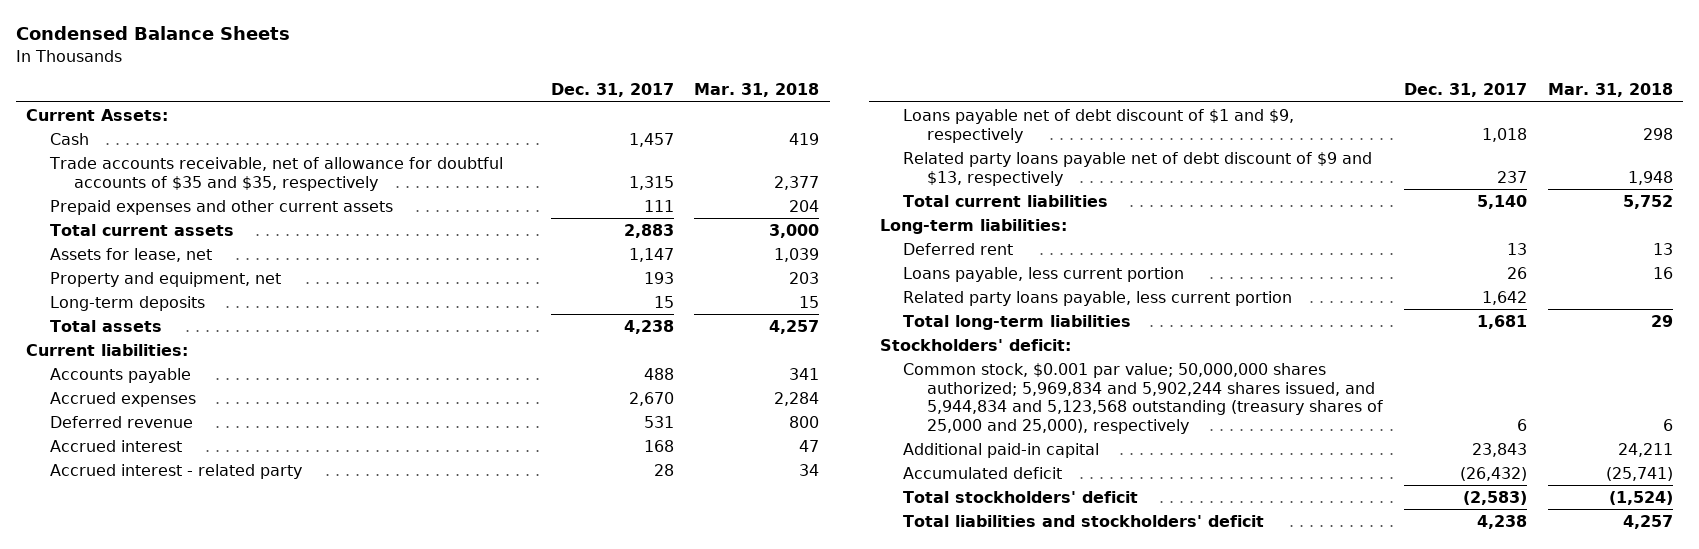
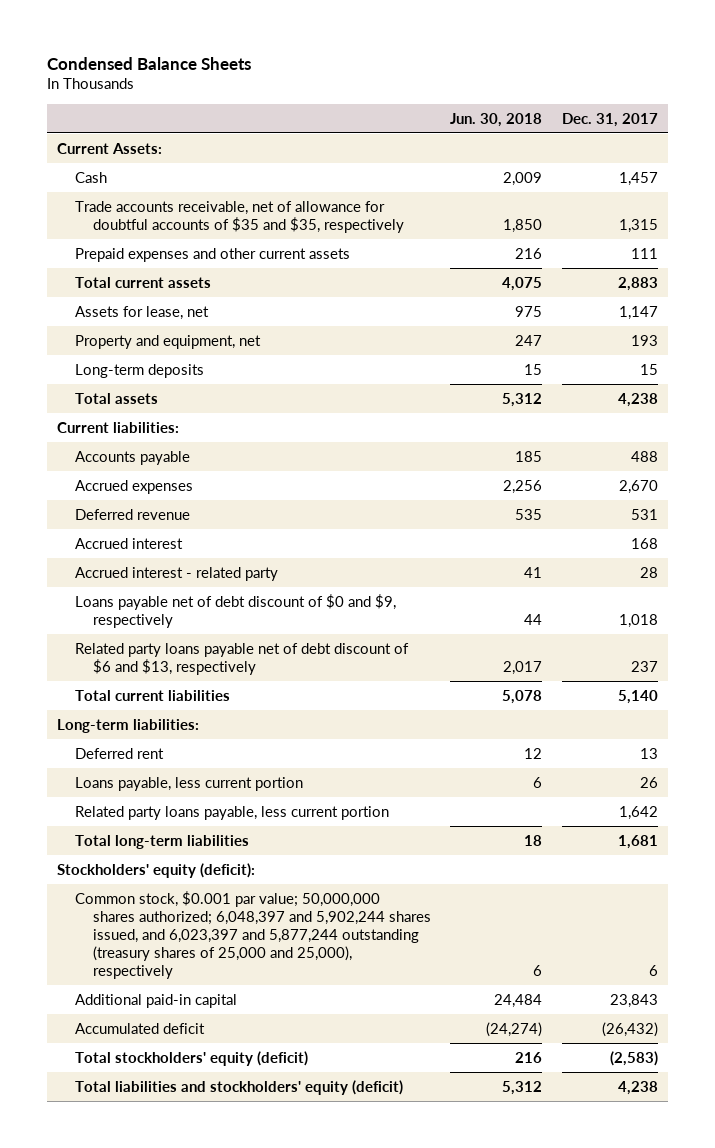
[694,83,820,98] Mar. 31, 2018 -> none
none -> [450,112,543,127] Jun. 30, 2018
[903,108,1295,143] Loans payable net of debt discount of $1 and $9, respectively -> [74,593,396,628] Loans payable net of debt discount of $0 and $9, respectively
[903,151,1373,186] Related party loans payable net of debt discount of $9 and $13, respectively -> [74,642,409,675] Related party loans payable net of debt discount of $6 and $13, respectively
[879,338,1071,351] Stockholders' deficit: -> [57,862,256,878] Stockholders' equity (deficit):
[903,362,1384,435] Common stock, $0.001 par value; 50,000,000 shares authorized; 5,969,834 and 5,902,244 shares issued, and 5,944,834 and 5,123,568 outstanding (treasury shares of 25,000 and 25,000), respectively -> [74,890,431,979] Common stock, $0.001 par value; 50,000,000 shares authorized; 6,048,397 and 5,902,244 shares issued, and 6,023,397 and 5,877,244 outstanding (treasury shares of 25,000 and 25,000), respectively
[903,490,1139,503] Total stockholders' deficit -> [74,1050,308,1066] Total stockholders' equity (deficit)
[903,514,1265,527] Total liabilities and stockholders' deficit -> [74,1079,403,1095] Total liabilities and stockholders' equity (deficit)

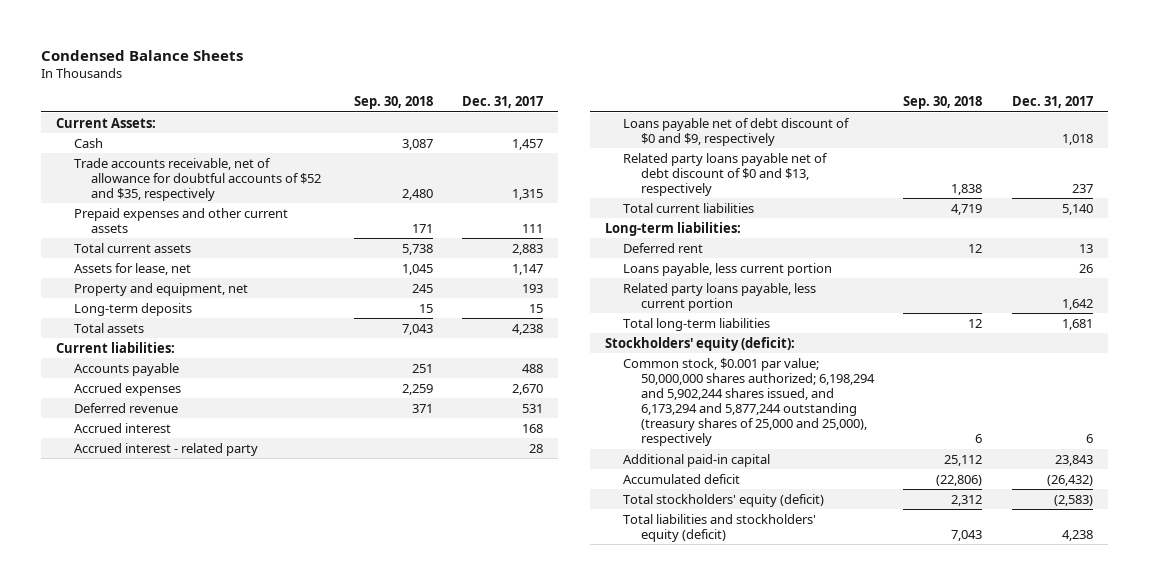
[450,112,543,127] Jun. 30, 2018 -> none
none -> [353,96,433,110] Sep. 30, 2018
[74,200,404,233] Trade accounts receivable, net of allowance for doubtful accounts of $35 and $35, respectively -> [73,157,322,201] Trade accounts receivable, net of allowance for doubtful accounts of $52 and $35, respectively
[74,642,409,675] Related party loans payable net of debt discount of $6 and $13, respectively -> [623,152,829,196] Related party loans payable net of debt discount of $0 and $13, respectively
[74,890,431,979] Common stock, $0.001 par value; 50,000,000 shares authorized; 6,048,397 and 5,902,244 shares issued, and 6,023,397 and 5,877,244 outstanding (treasury shares of 25,000 and 25,000), respectively -> [623,357,875,447] Common stock, $0.001 par value; 50,000,000 shares authorized; 6,198,294 and 5,902,244 shares issued, and 6,173,294 and 5,877,244 outstanding (treasury shares of 25,000 and 25,000), respectively

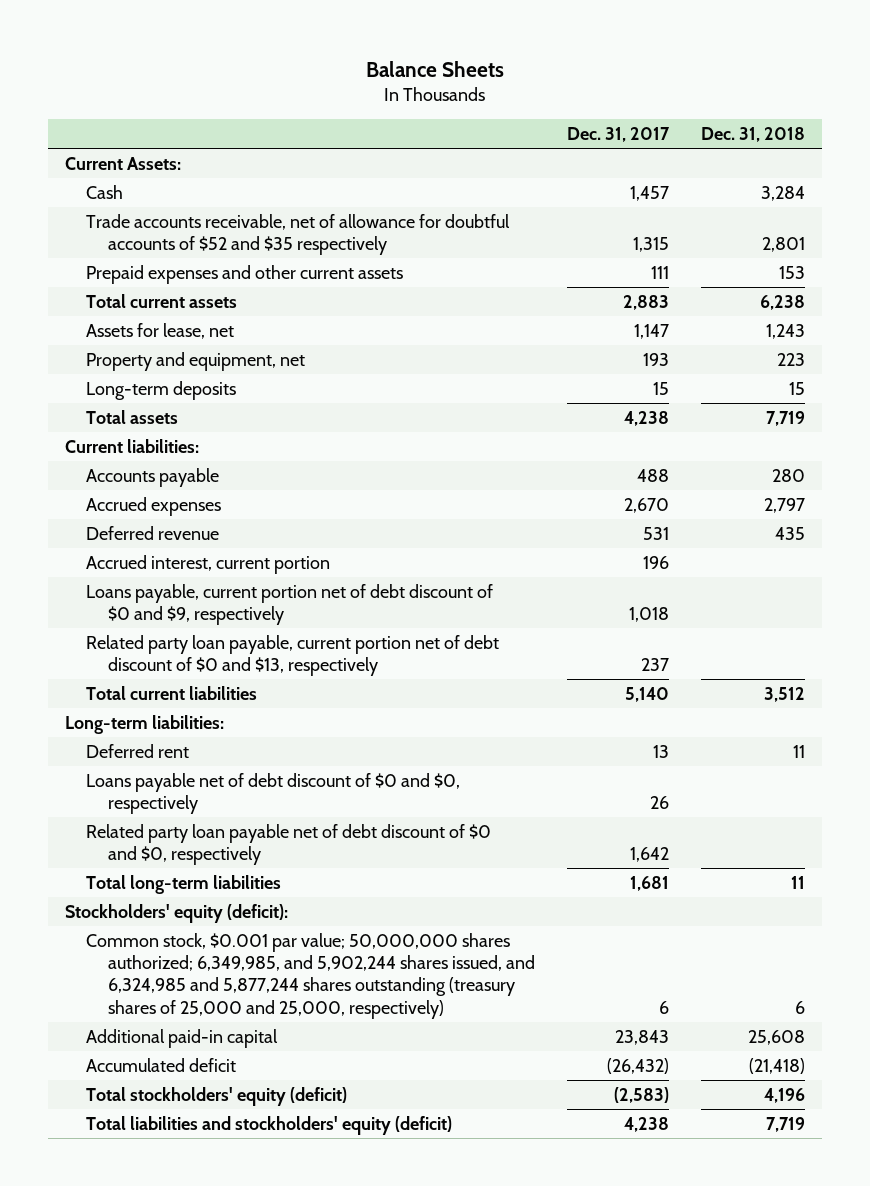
[41,50,244,62] Condensed Balance Sheets -> [366,60,505,77] Balance Sheets
[353,96,433,110] Sep. 30, 2018 -> none
none -> [701,126,806,142] Dec. 31, 2018
[73,157,322,201] Trade accounts receivable, net of allowance for doubtful accounts of $52 and $35, respectively -> [86,213,511,256] Trade accounts receivable, net of allowance for doubtful accounts of $52 and $35 respectively
[73,442,258,456] Accrued interest - related party -> none
[73,422,171,433] Accrued interest -> [86,554,331,574] Accrued interest, current portion
[522,423,544,433] 168 -> [643,555,670,569] 196
[623,117,851,146] Loans payable net of debt discount of $0 and $9, respectively -> [86,583,494,626] Loans payable, current portion net of debt discount of $0 and $9, respectively
[623,152,829,196] Related party loans payable net of debt discount of $0 and $13, respectively -> [86,634,500,677] Related party loan payable, current portion net of debt discount of $0 and $13, respectively
[623,262,833,276] Loans payable, less current portion -> [86,772,461,815] Loans payable net of debt discount of $0 and $0, respectively
[623,282,817,311] Related party loans payable, less current portion -> [86,823,492,866] Related party loan payable net of debt discount of $0 and $0, respectively
[623,357,875,447] Common stock, $0.001 par value; 50,000,000 shares authorized; 6,198,294 and 5,902,244 shares issued, and 6,173,294 and 5,877,244 outstanding (treasury shares of 25,000 and 25,000), respectively -> [86,932,535,1019] Common stock, $0.001 par value; 50,000,000 shares authorized; 6,349,985, and 5,902,244 shares issued, and 6,324,985 and 5,877,244 shares outstanding (treasury shares of 25,000 and 25,000, respectively)

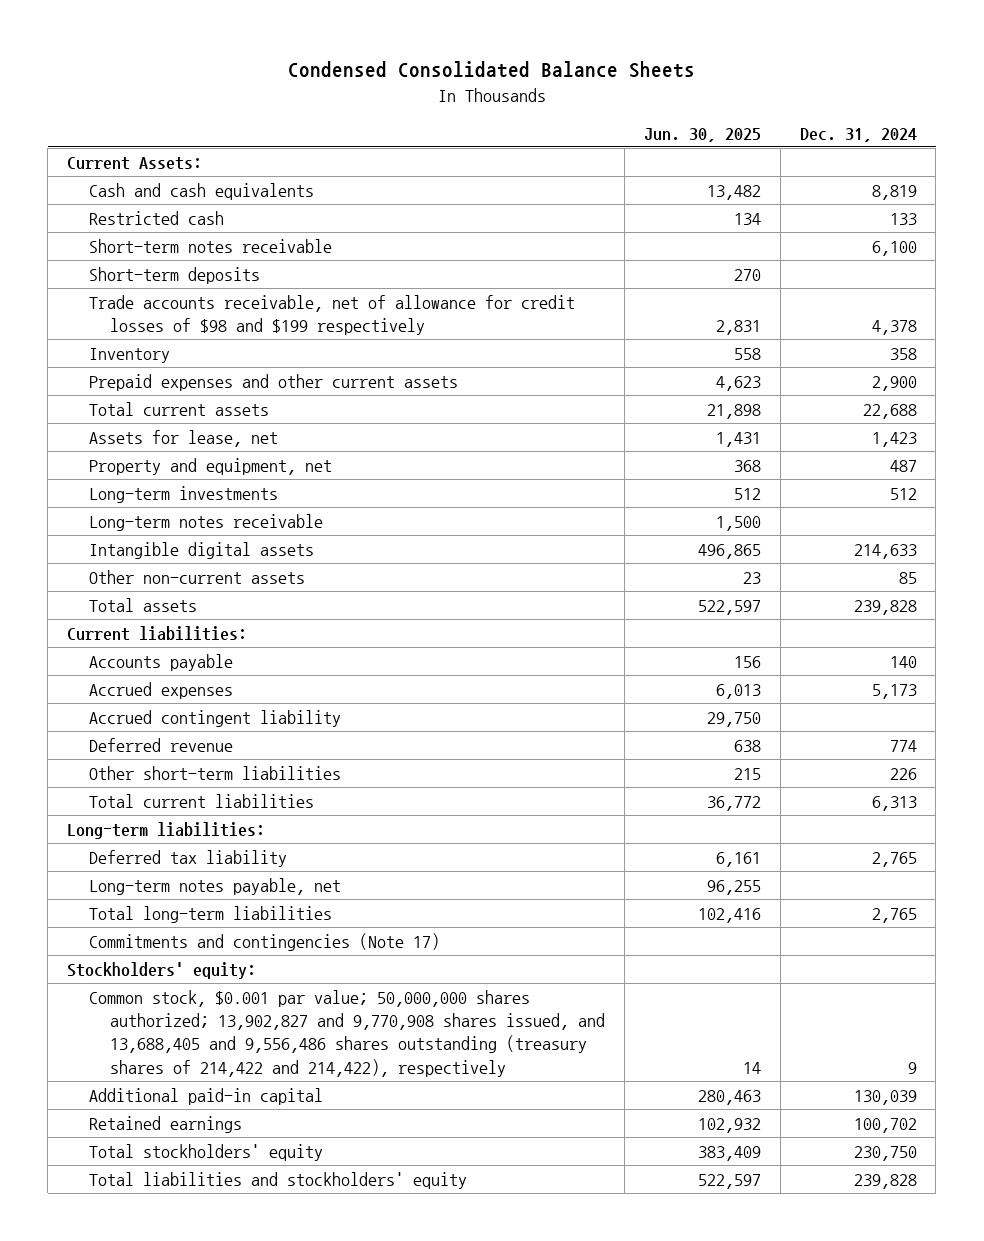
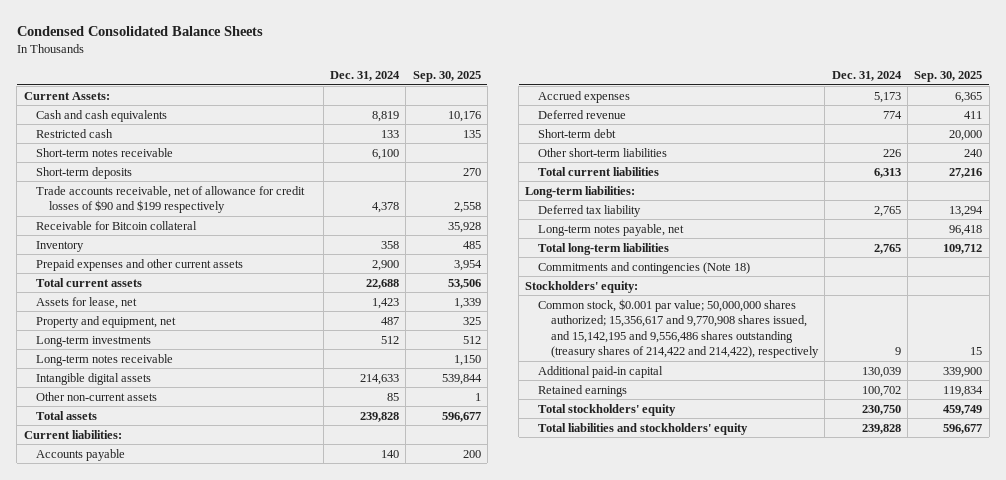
[644,127,762,142] Jun. 30, 2025 -> none
none -> [412,71,481,83] Sep. 30, 2025
[88,294,575,336] Trade accounts receivable, net of allowance for credit losses of $98 and $199 respectively -> [36,185,306,214] Trade accounts receivable, net of allowance for credit losses of $90 and $199 respectively
none -> [36,220,198,230] Receivable for Bitcoin collateral
[88,709,341,727] Accrued contingent liability -> none
none -> [538,128,617,138] Short-term debt
[88,932,440,951] Commitments and contingencies (Note 17) -> [538,261,751,274] Commitments and contingencies (Note 18)
[88,989,606,1077] Common stock, $0.001 par value; 50,000,000 shares authorized; 13,902,827 and 9,770,908 shares issued, and 13,688,405 and 9,556,486 shares outstanding (treasury shares of 214,422 and 214,422), respectively -> [538,298,819,359] Common stock, $0.001 par value; 50,000,000 shares authorized; 15,356,617 and 9,770,908 shares issued, and 15,142,195 and 9,556,486 shares outstanding (treasury shares of 214,422 and 214,422), respectively

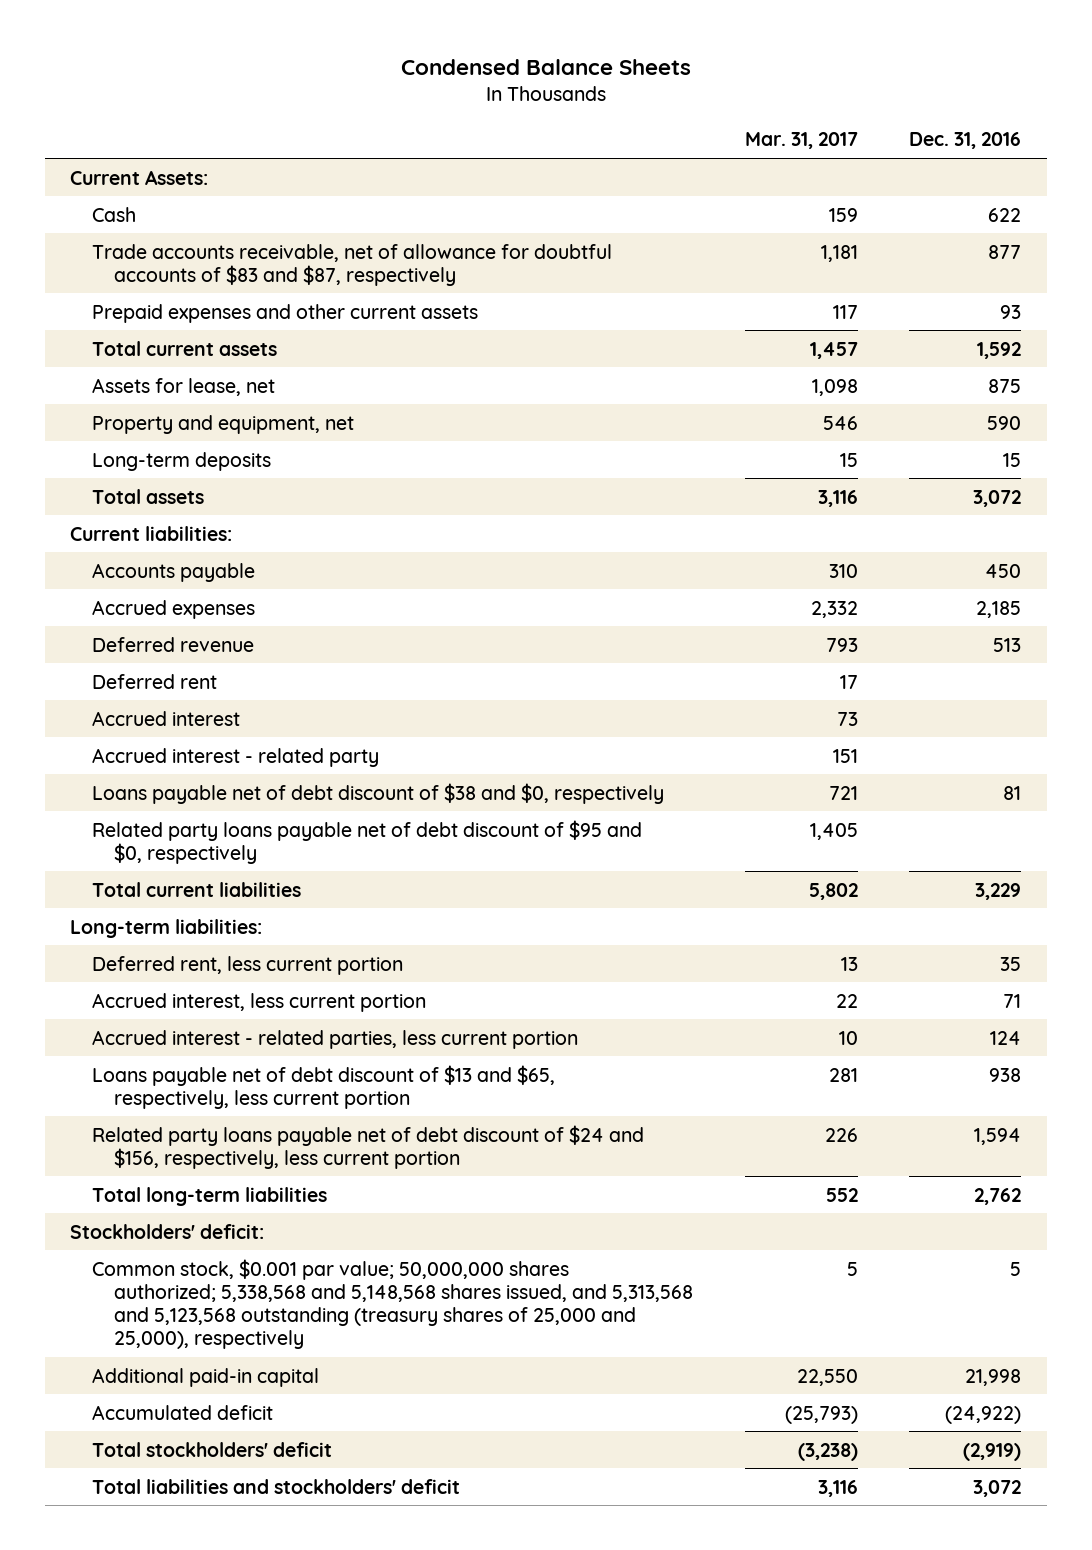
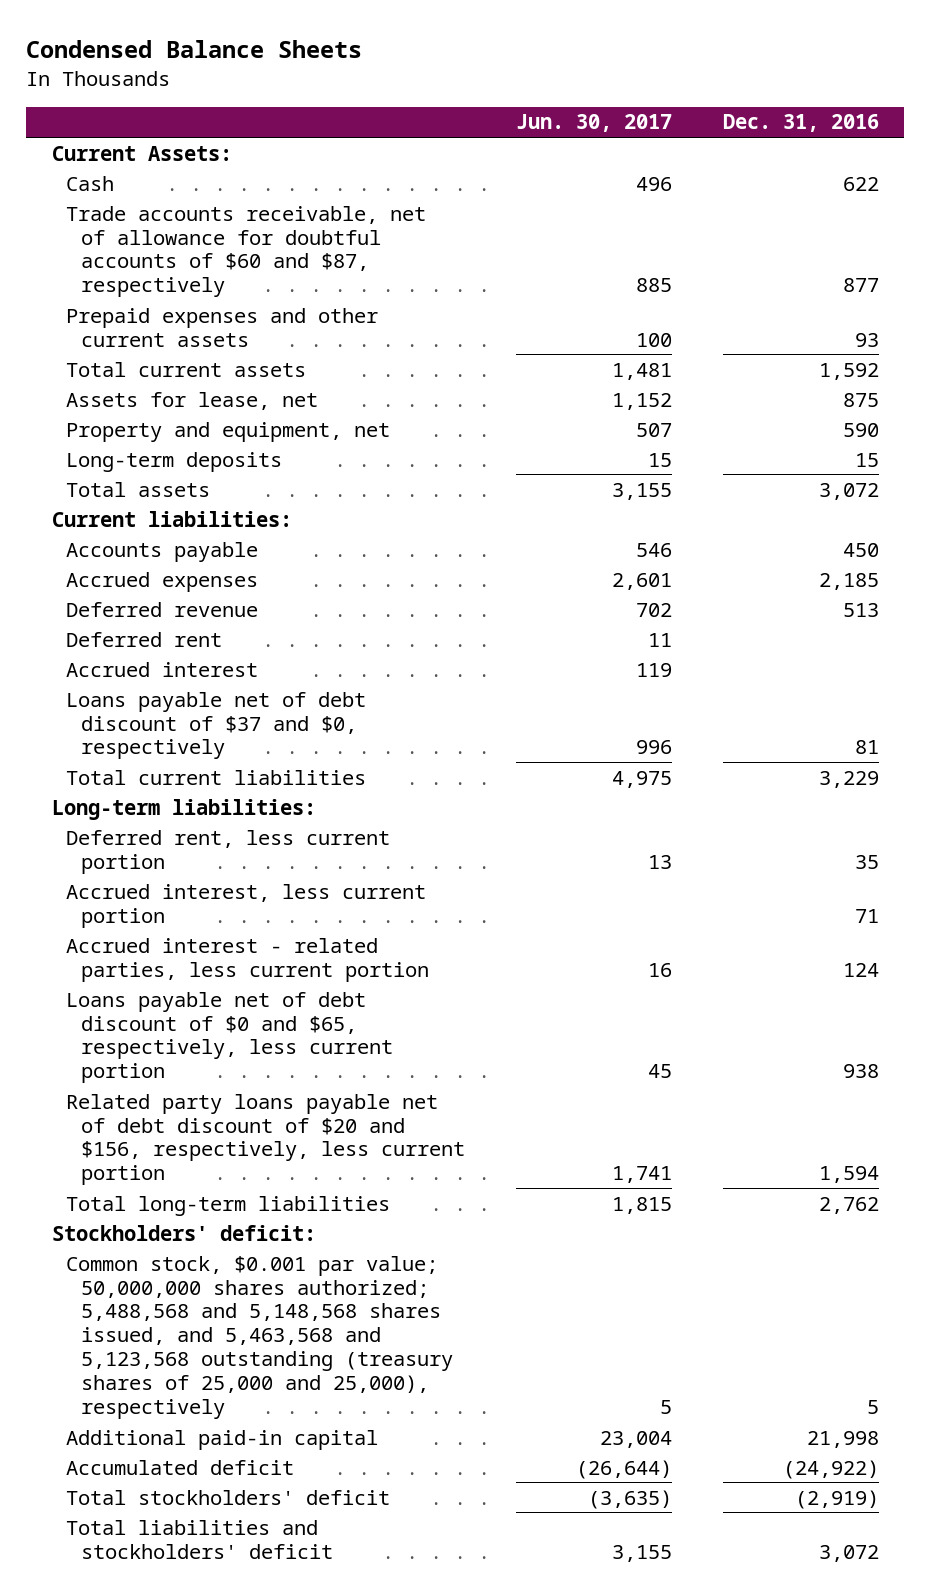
[744,132,858,150] Mar. 31, 2017 -> none
none -> [515,114,672,133] Jun. 30, 2017
[92,243,613,286] Trade accounts receivable, net of allowance for doubtful accounts of $83 and $87, respectively -> [66,205,427,298] Trade accounts receivable, net of allowance for doubtful accounts of $60 and $87, respectively
[92,747,380,767] Accrued interest - related party -> none
[92,819,643,864] Related party loans payable net of debt discount of $95 and $0, respectively -> none
[92,782,665,804] Loans payable net of debt discount of $38 and $0, respectively -> [66,691,367,760] Loans payable net of debt discount of $37 and $0, respectively
[92,1064,556,1109] Loans payable net of debt discount of $13 and $65, respectively, less current portion -> [66,991,393,1084] Loans payable net of debt discount of $0 and $65, respectively, less current portion
[92,1124,645,1169] Related party loans payable net of debt discount of $24 and $156, respectively, less current portion -> [66,1093,465,1186] Related party loans payable net of debt discount of $20 and $156, respectively, less current portion
[92,1258,693,1350] Common stock, $0.001 par value; 50,000,000 shares authorized; 5,338,568 and 5,148,568 shares issued, and 5,313,568 and 5,123,568 outstanding (treasury shares of 25,000 and 25,000), respectively -> [66,1255,453,1419] Common stock, $0.001 par value; 50,000,000 shares authorized; 5,488,568 and 5,148,568 shares issued, and 5,463,568 and 5,123,568 outstanding (treasury shares of 25,000 and 25,000), respectively

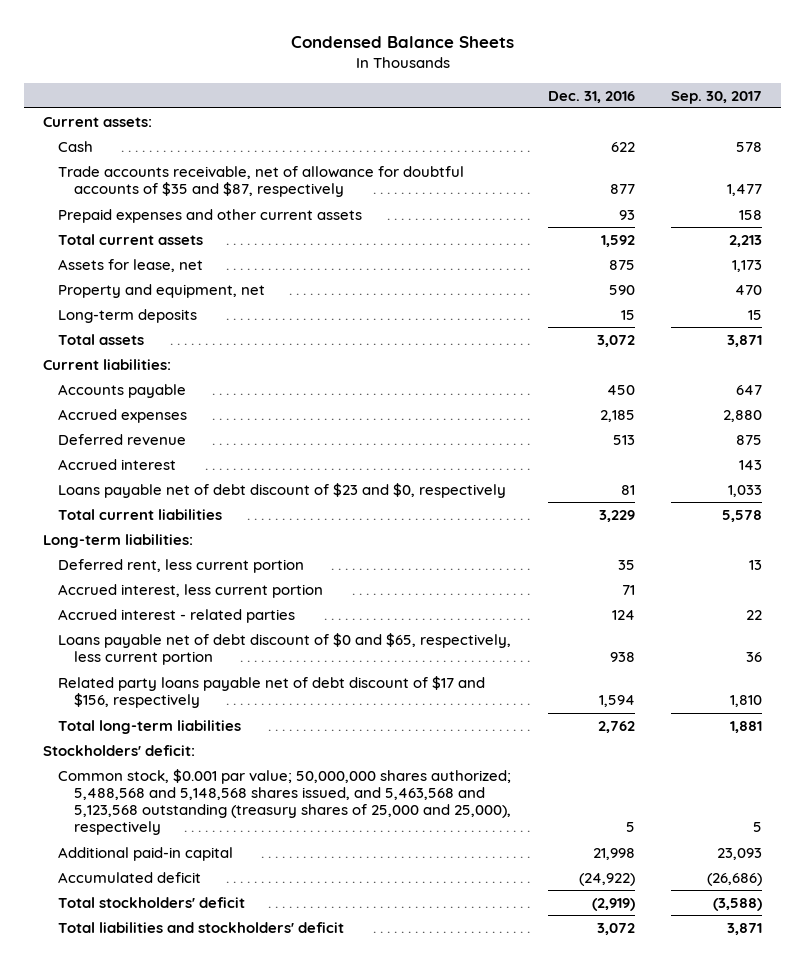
[515,114,672,133] Jun. 30, 2017 -> none
none -> [671,90,763,104] Sep. 30, 2017
[51,145,232,161] Current Assets: -> [42,116,152,127] Current assets:
[66,205,427,298] Trade accounts receivable, net of allowance for doubtful accounts of $60 and $87, respectively -> [58,165,465,198] Trade accounts receivable, net of allowance for doubtful accounts of $35 and $87, respectively
[66,631,223,647] Deferred rent -> none
[66,691,367,760] Loans payable net of debt discount of $37 and $0, respectively -> [58,482,507,498] Loans payable net of debt discount of $23 and $0, respectively
[66,937,429,982] Accrued interest - related parties, less current portion -> [58,608,296,623] Accrued interest - related parties
[66,1093,465,1186] Related party loans payable net of debt discount of $20 and $156, respectively, less current portion -> [58,675,486,709] Related party loans payable net of debt discount of $17 and $156, respectively

